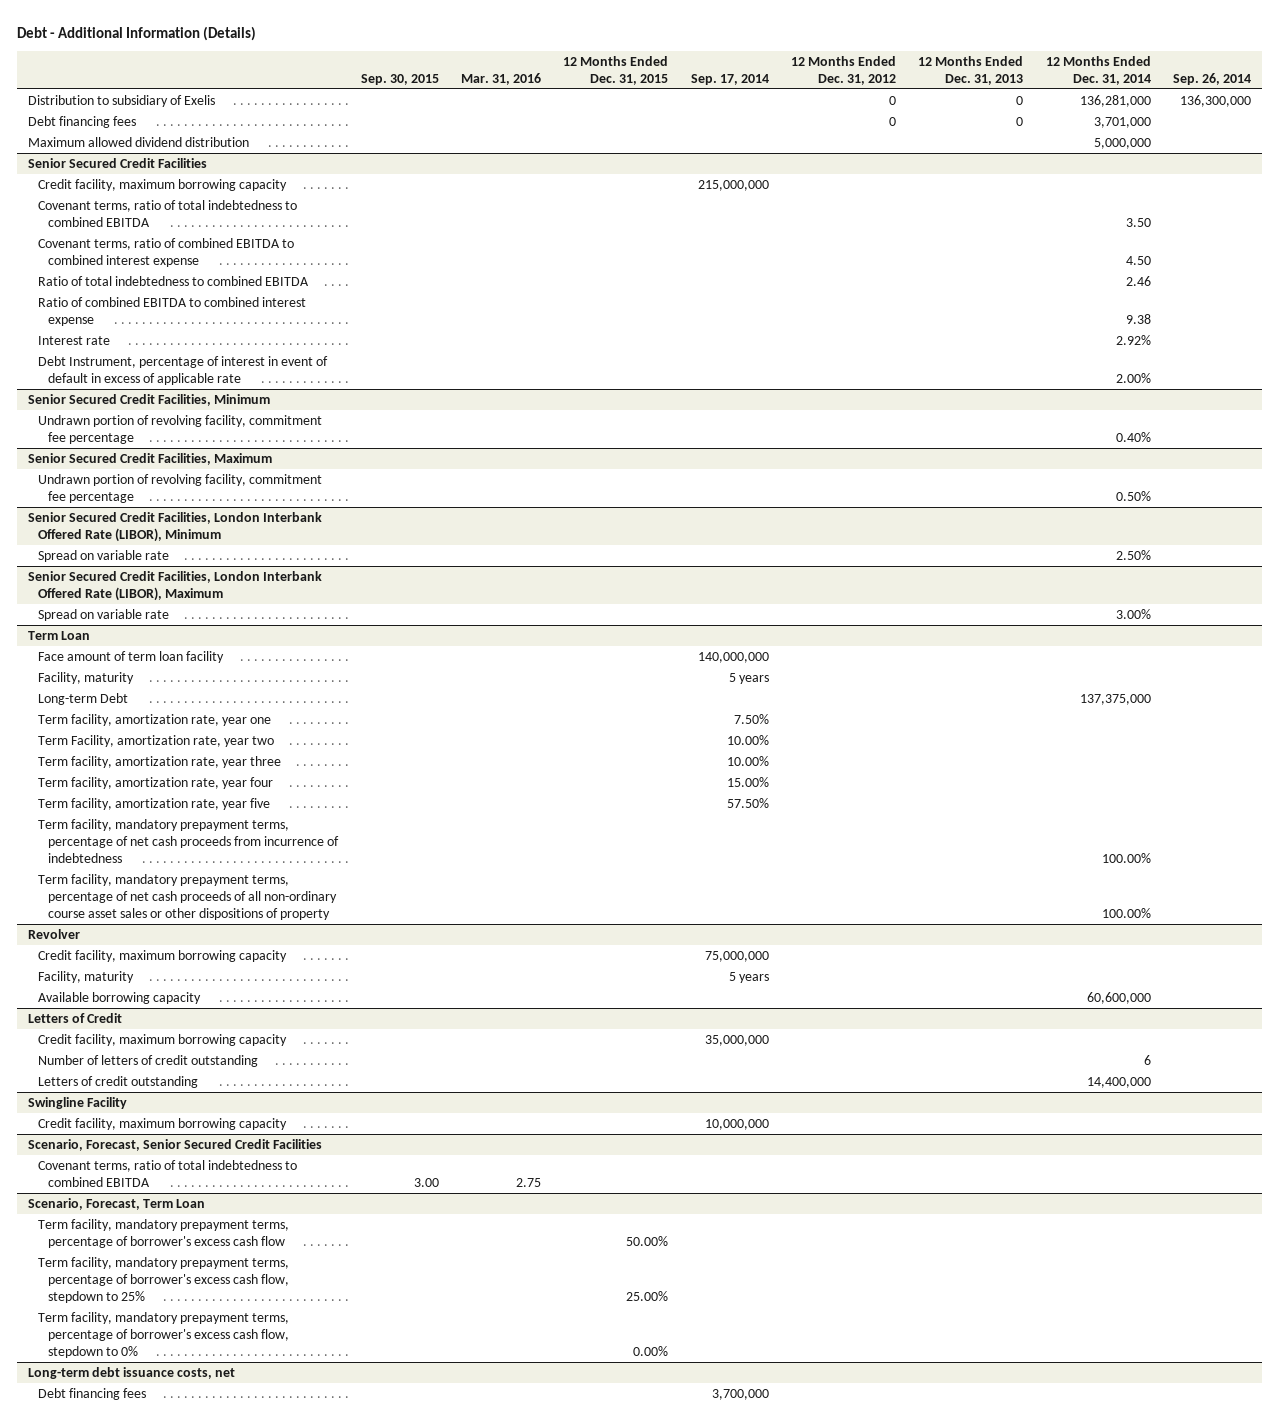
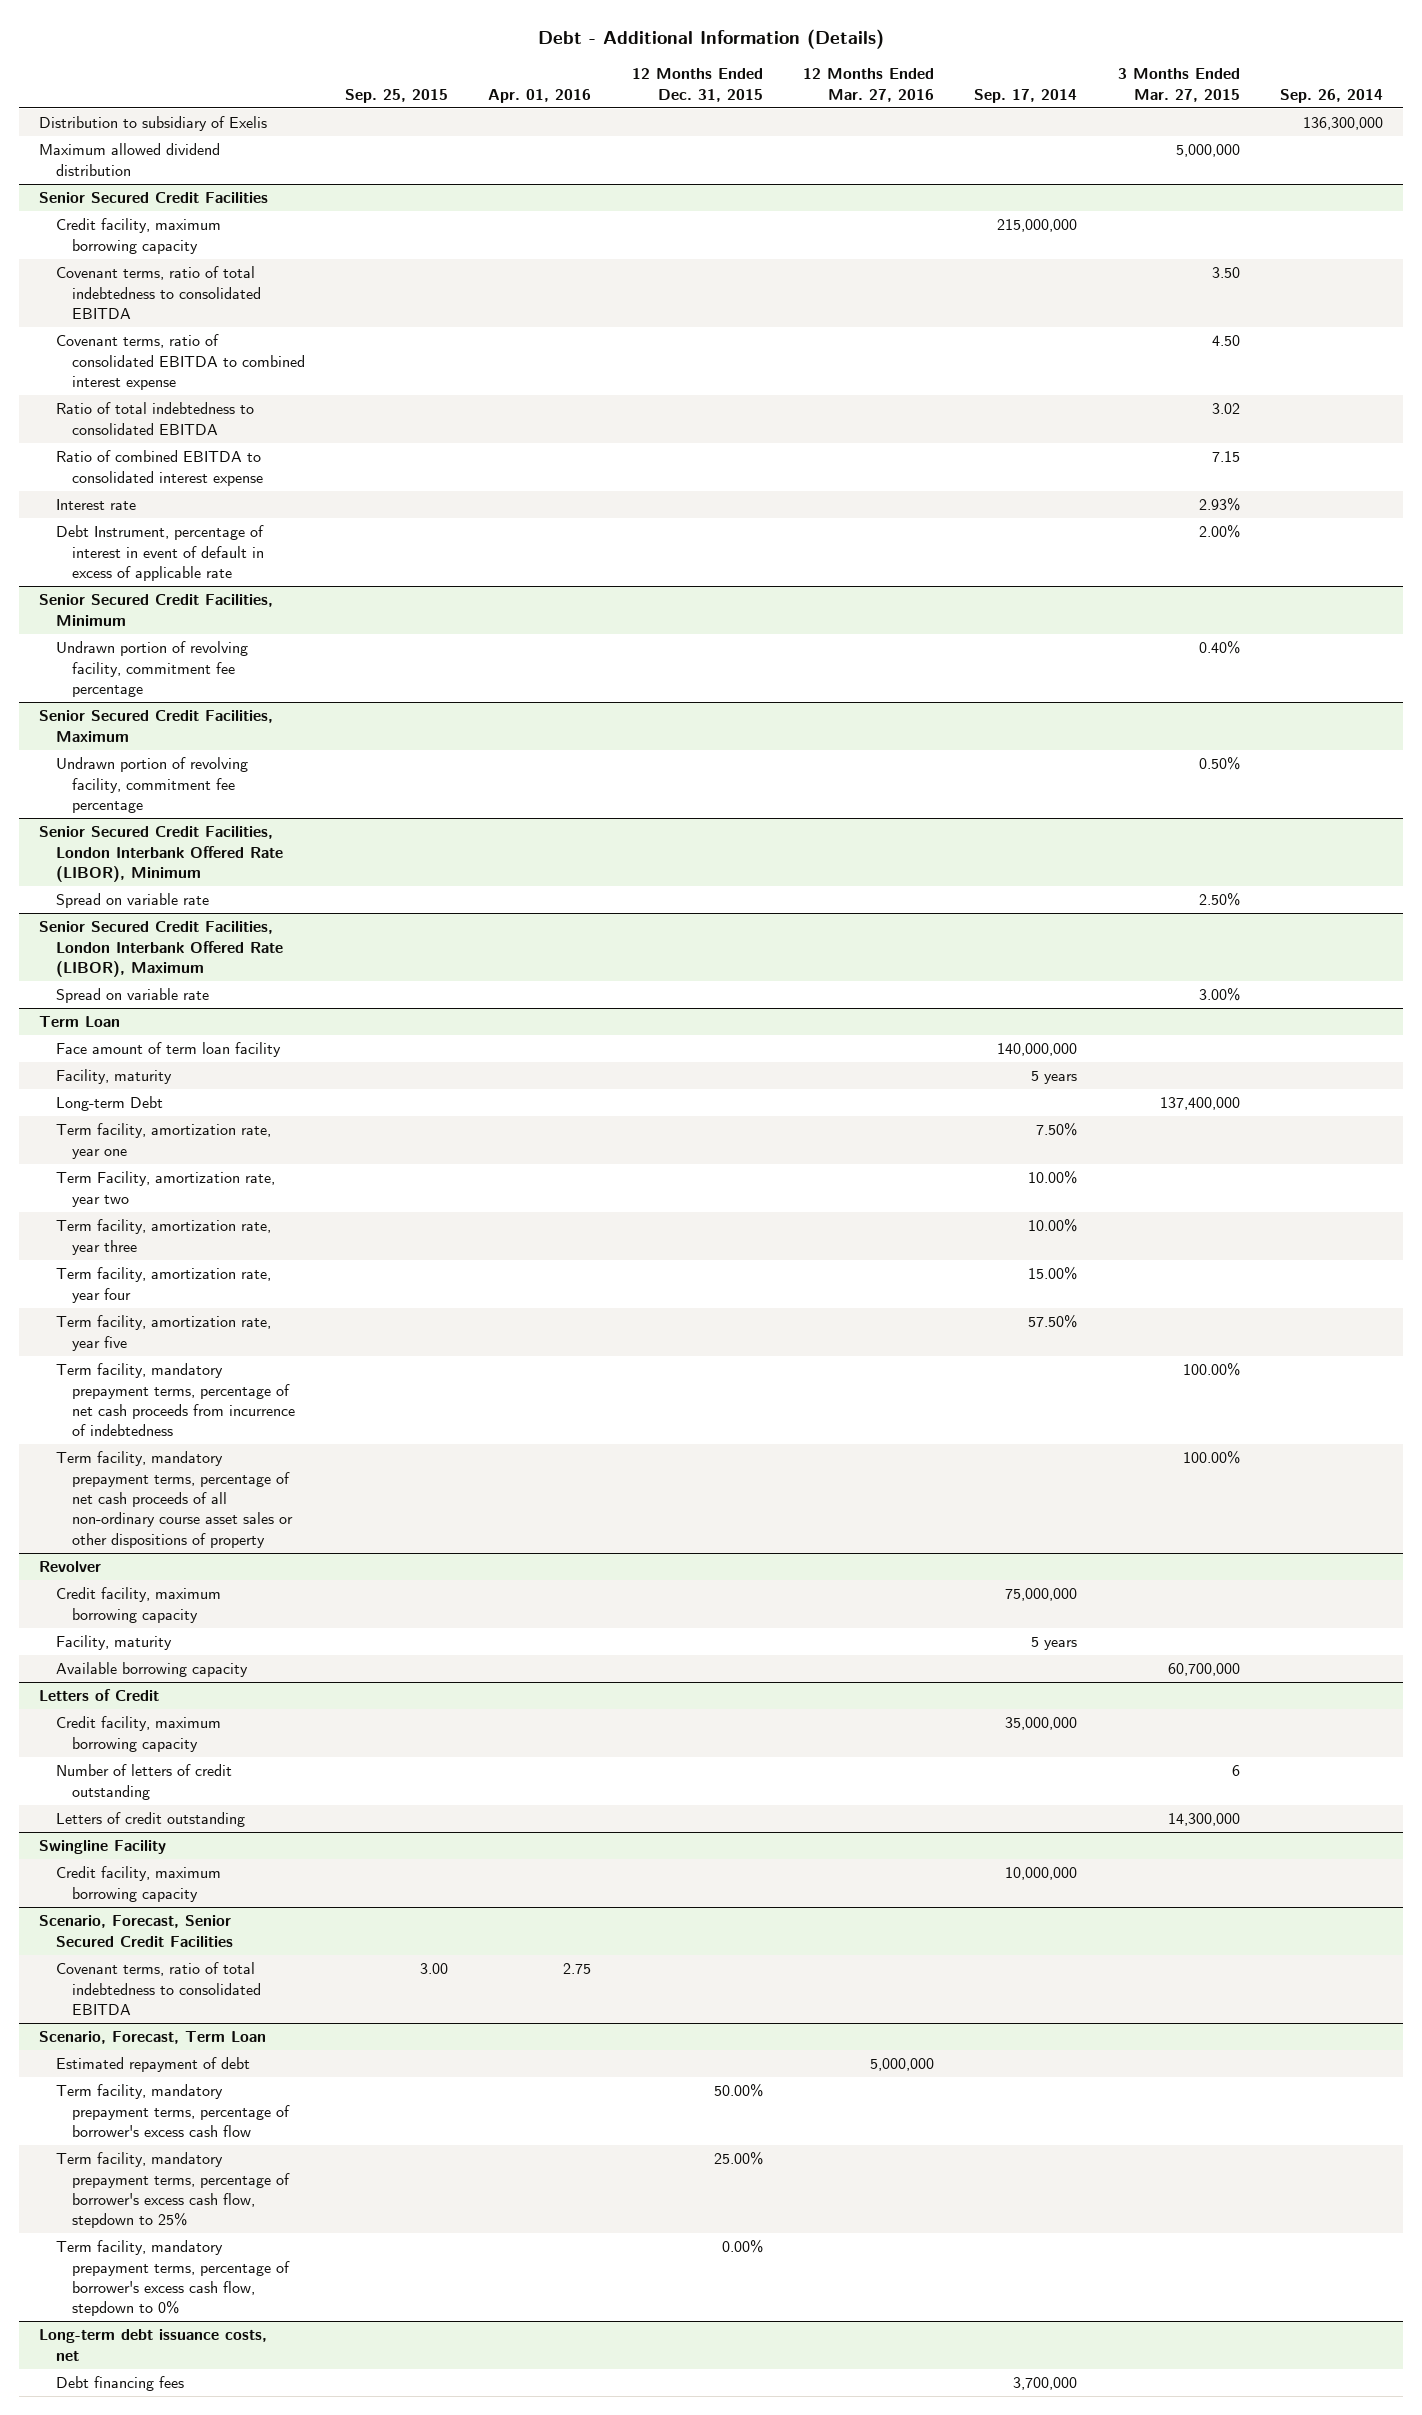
[360,73,439,85] Sep. 30, 2015 -> none
[460,72,541,85] Mar. 31, 2016 -> none
[790,55,896,85] 12 Months Ended Dec. 31, 2012 -> none
[918,55,1024,85] 12 Months Ended Dec. 31, 2013 -> none
[1045,55,1151,85] 12 Months Ended Dec. 31, 2014 -> none
none -> [345,88,449,103] Sep. 25, 2015
none -> [488,88,592,103] Apr. 01, 2016
none -> [802,68,934,102] 12 Months Ended Mar. 27, 2016
none -> [1117,68,1240,102] 3 Months Ended Mar. 27, 2015
[28,115,137,128] Debt financing fees -> none
[38,199,298,227] Covenant terms, ratio of total indebtedness to combined EBITDA -> [55,266,261,320] Covenant terms, ratio of total indebtedness to consolidated EBITDA
[38,237,295,267] Covenant terms, ratio of combined EBITDA to combined interest expense -> [55,334,305,391] Covenant terms, ratio of consolidated EBITDA to combined interest expense
[38,275,310,286] Ratio of total indebtedness to combined EBITDA -> [55,402,254,435] Ratio of total indebtedness to consolidated EBITDA
[38,296,307,326] Ratio of combined EBITDA to combined interest expense -> [55,450,263,486] Ratio of combined EBITDA to consolidated interest expense
[38,1159,298,1187] Covenant terms, ratio of total indebtedness to combined EBITDA -> [55,1962,261,2016] Covenant terms, ratio of total indebtedness to consolidated EBITDA
none -> [55,2057,250,2073] Estimated repayment of debt

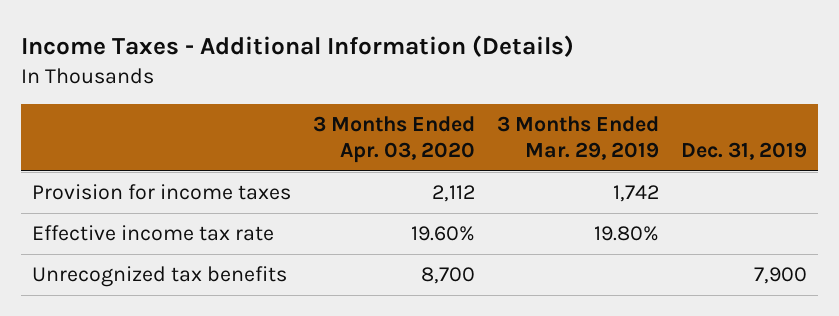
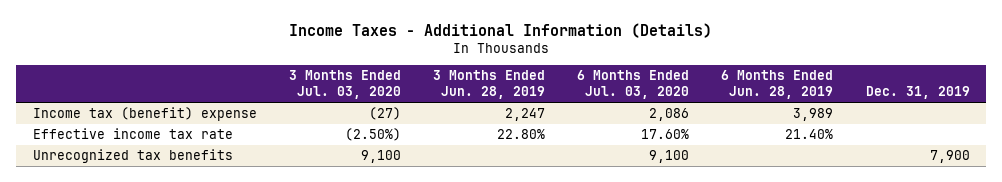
[313,116,476,163] 3 Months Ended Apr. 03, 2020 -> none
[497,116,660,160] 3 Months Ended Mar. 29, 2019 -> none
none -> [288,70,401,100] 3 Months Ended Jul. 03, 2020
none -> [432,70,545,100] 3 Months Ended Jun. 28, 2019
none -> [577,70,690,100] 6 Months Ended Jul. 03, 2020
none -> [721,70,834,100] 6 Months Ended Jun. 28, 2019
[32,184,292,201] Provision for income taxes -> [32,106,257,121] Income tax (benefit) expense

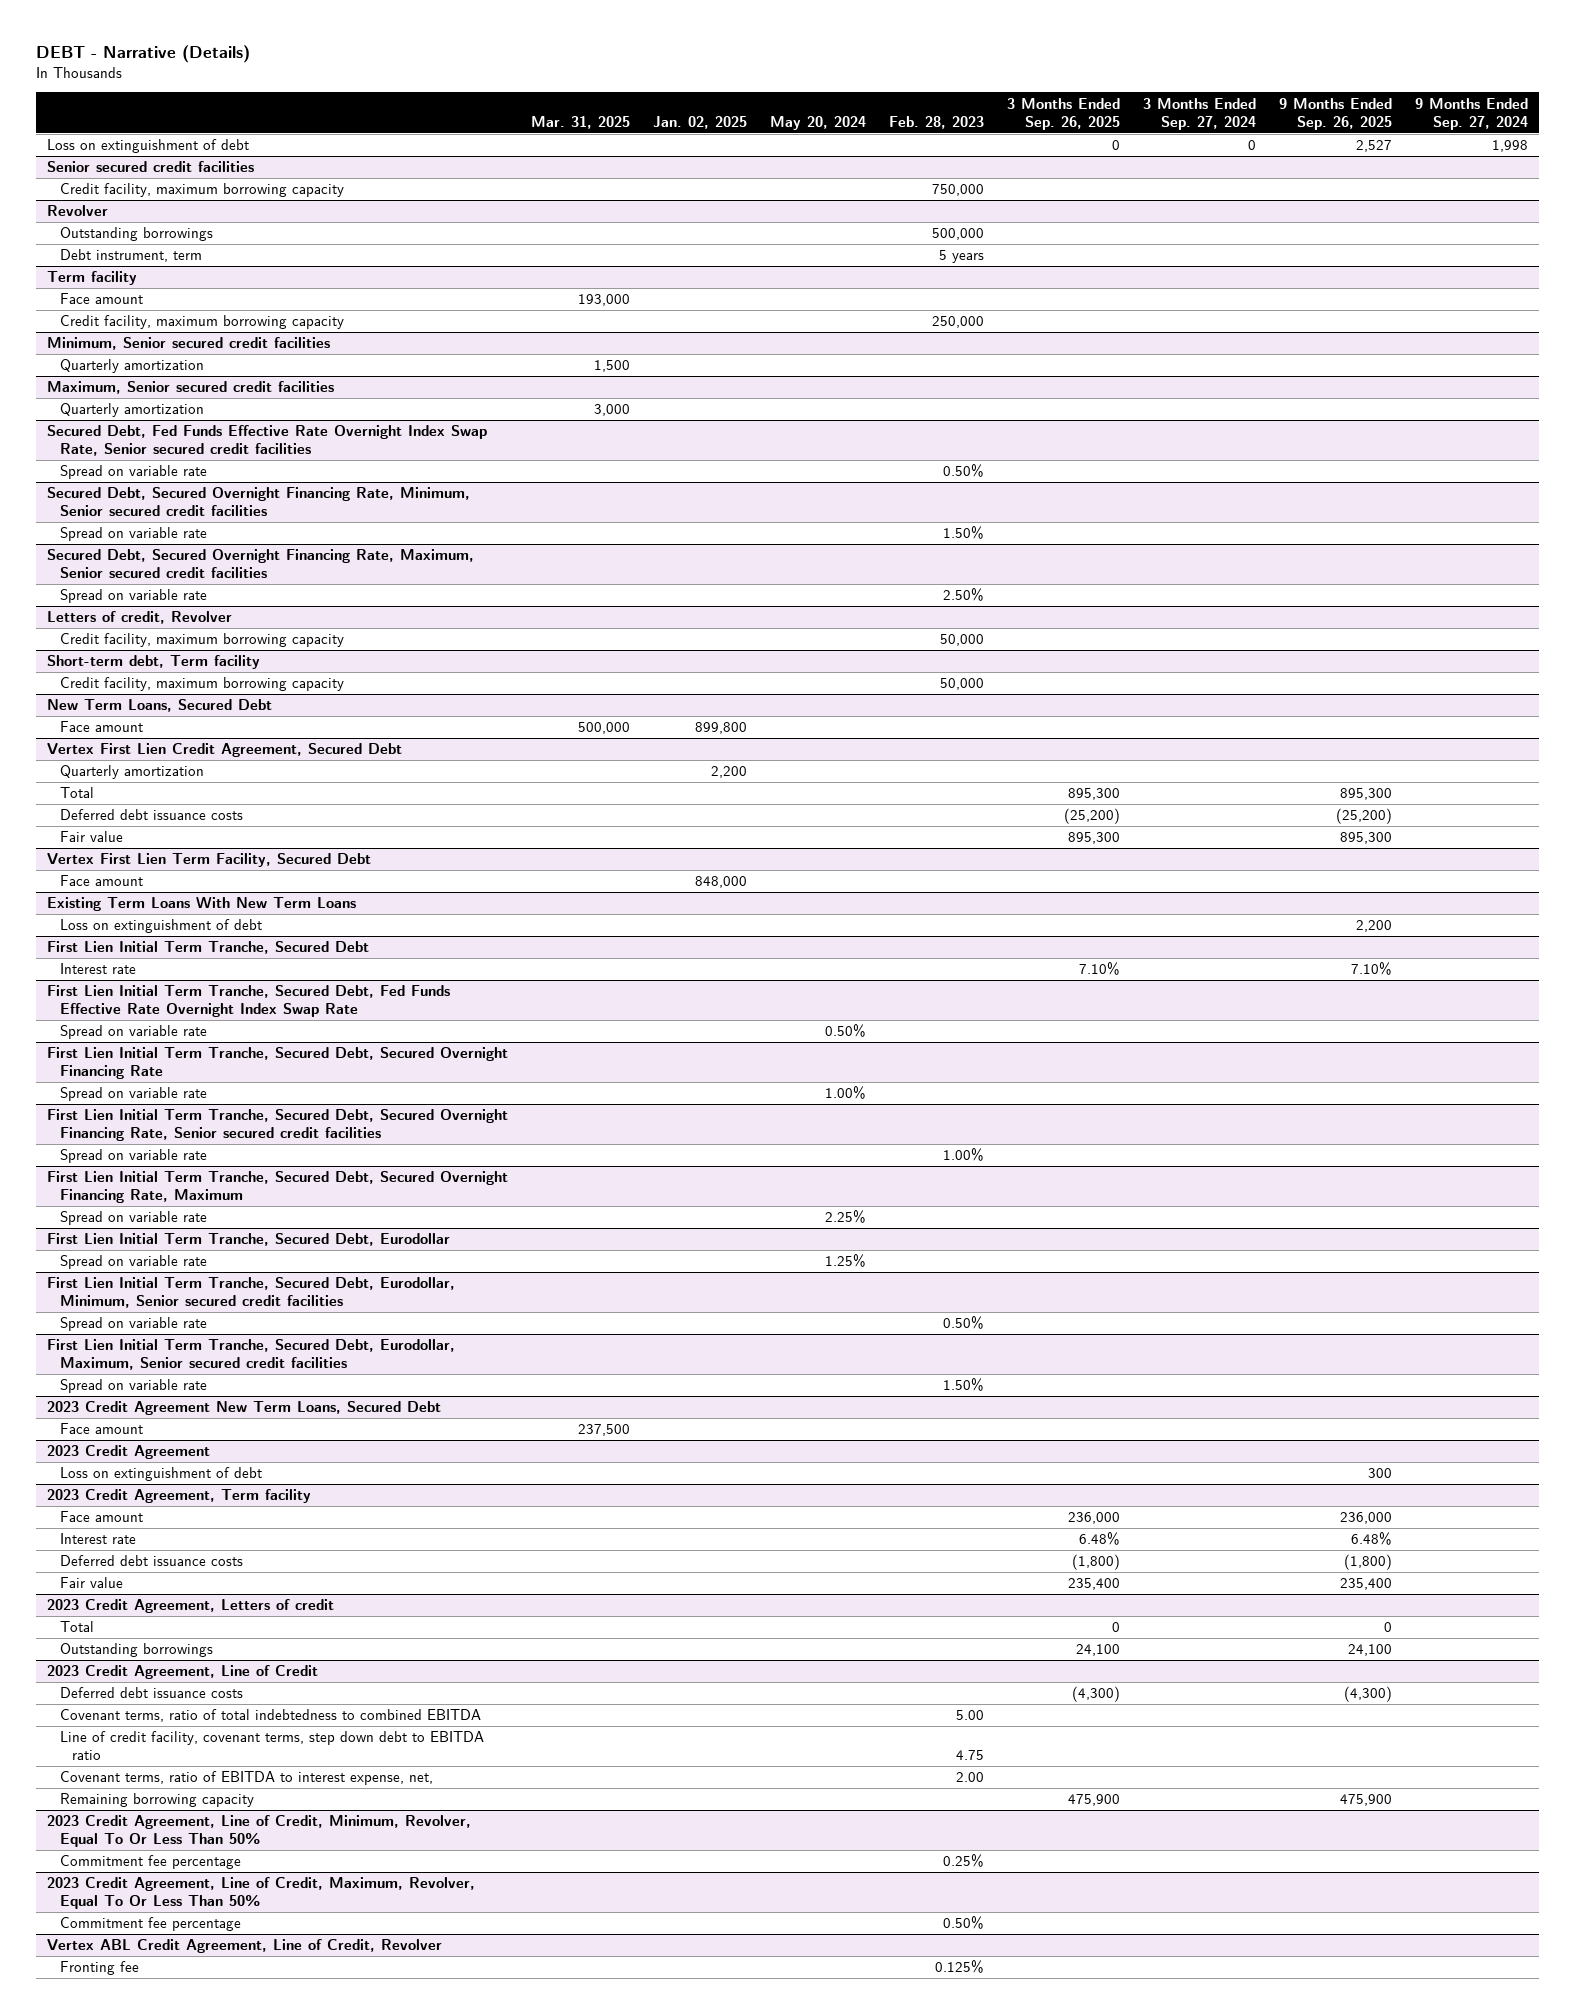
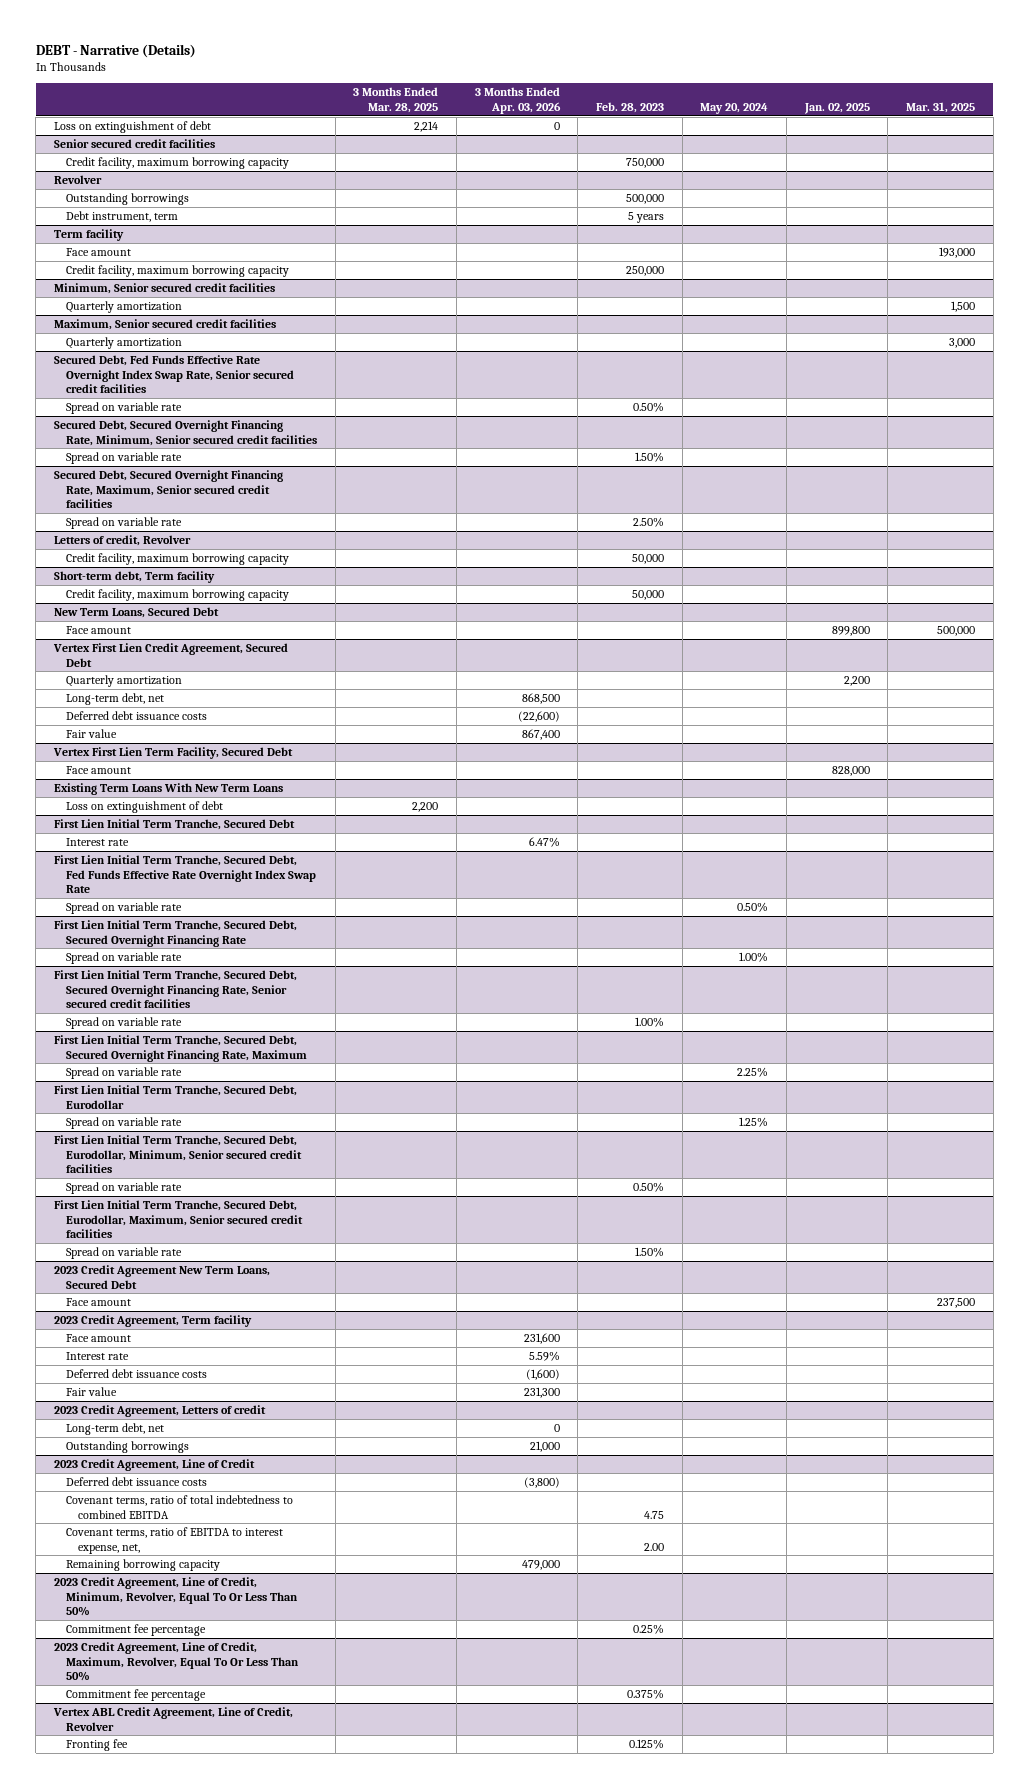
[1006,97,1120,130] 3 Months Ended Sep. 26, 2025 -> none
[1142,97,1256,130] 3 Months Ended Sep. 27, 2024 -> none
[1278,97,1392,130] 9 Months Ended Sep. 26, 2025 -> none
[1414,97,1528,130] 9 Months Ended Sep. 27, 2024 -> none
none -> [353,87,439,113] 3 Months Ended Mar. 28, 2025
none -> [474,87,561,114] 3 Months Ended Apr. 03, 2026
[59,787,94,799] Total -> [66,693,165,706] Long-term debt, net
[695,876,748,889] 848,000 -> [831,766,870,777] 828,000
[47,1445,211,1460] 2023 Credit Agreement -> none
[59,1467,262,1482] Loss on extinguishment of debt -> none
[59,1621,94,1633] Total -> [66,1423,165,1436] Long-term debt, net
[59,1731,484,1761] Line of credit facility, covenant terms, step down debt to EBITDA ratio -> none
[955,1710,984,1721] 5.00 -> [644,1510,665,1519] 4.75
[942,1916,984,1930] 0.50% -> [627,1689,665,1700] 0.375%

